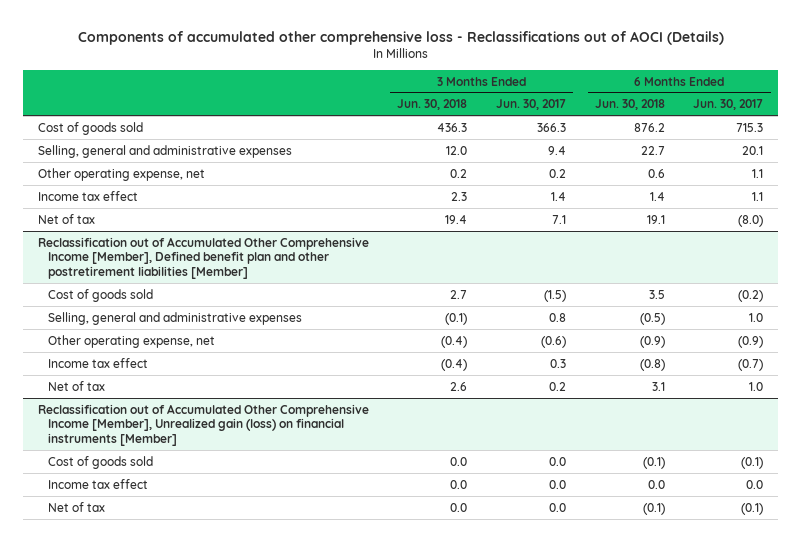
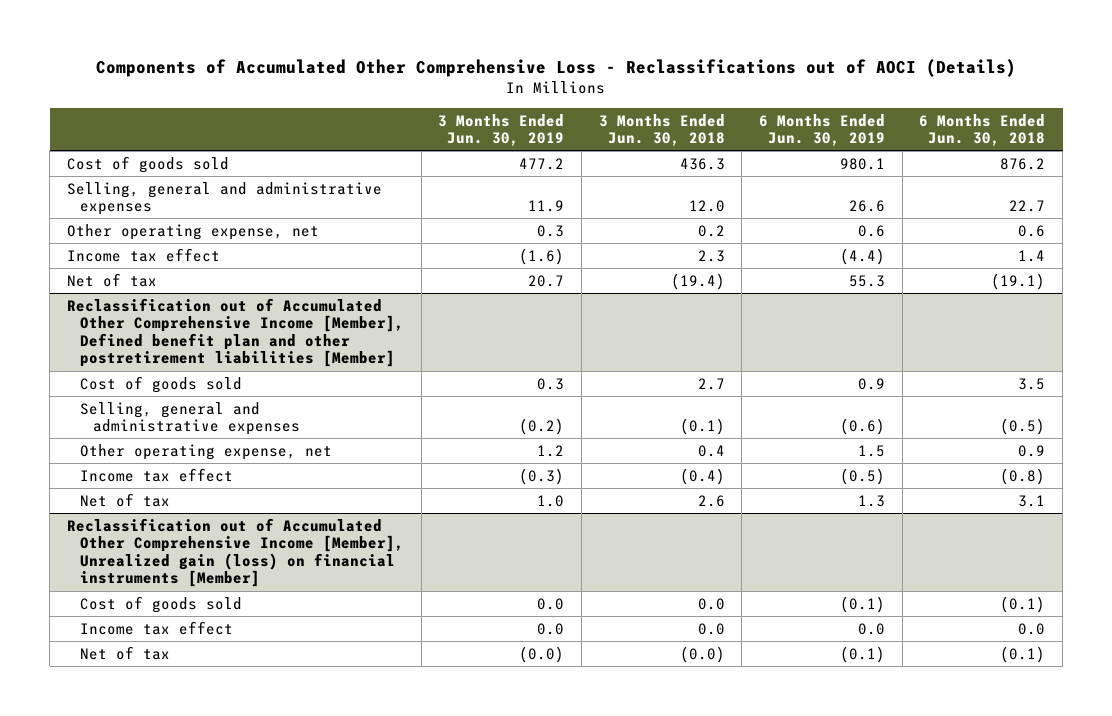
[77,30,724,45] Components of accumulated other comprehensive loss - Reclassifications out of AOCI (Details) -> [96,58,1017,77] Components of Accumulated Other Comprehensive Loss - Reclassifications out of AOCI (Details)
[496,99,567,111] Jun. 30, 2017 -> none
[693,99,764,111] Jun. 30, 2017 -> none
none -> [438,113,565,147] 3 Months Ended Jun. 30, 2019
none -> [759,113,886,147] 6 Months Ended Jun. 30, 2019
[445,214,468,224] 19.4 -> [670,272,725,290] (19.4)
[646,214,665,224] 19.1 -> [991,272,1046,290] (19.1)
[441,335,468,348] (0.4) -> [697,444,725,457] 0.4
[639,335,665,348] (0.9) -> [1018,444,1046,457] 0.9
[450,502,468,512] 0.0 -> [679,645,725,663] (0.0)

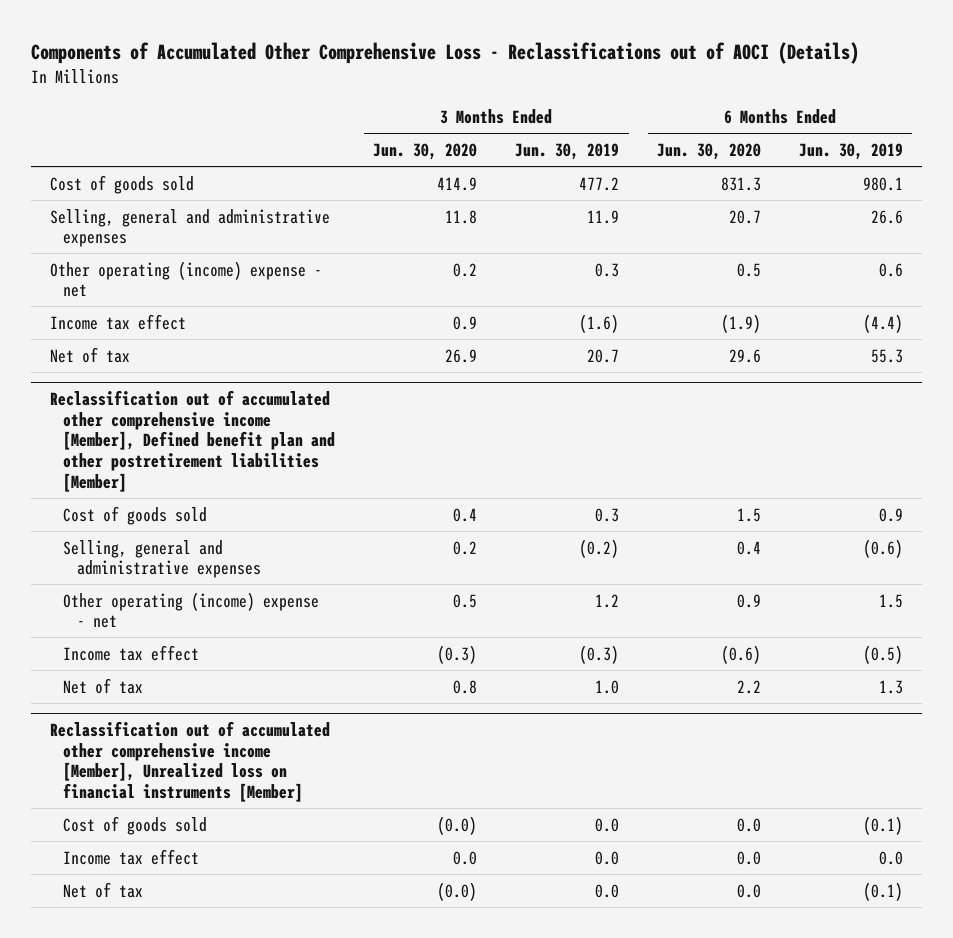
[598,113,725,147] 3 Months Ended Jun. 30, 2018 -> none
[919,113,1046,147] 6 Months Ended Jun. 30, 2018 -> none
none -> [373,142,478,160] Jun. 30, 2020
none -> [656,142,761,160] Jun. 30, 2020
[66,223,319,240] Other operating expense, net -> [50,260,323,298] Other operating (income) expense - net
[66,297,404,368] Reclassification out of Accumulated Other Comprehensive Income [Member], Defined benefit plan and other postretirement liabilities [Member] -> [50,389,336,492] Reclassification out of accumulated other comprehensive income [Member], Defined benefit plan and other postretirement liabilities [Member]
[79,443,332,460] Other operating expense, net -> [63,591,320,629] Other operating (income) expense - net
[66,517,404,588] Reclassification out of Accumulated Other Comprehensive Income [Member], Unrealized gain (loss) on financial instruments [Member] -> [50,720,331,802] Reclassification out of accumulated other comprehensive income [Member], Unrealized loss on financial instruments [Member]
[519,645,565,663] (0.0) -> [595,883,620,898] 0.0

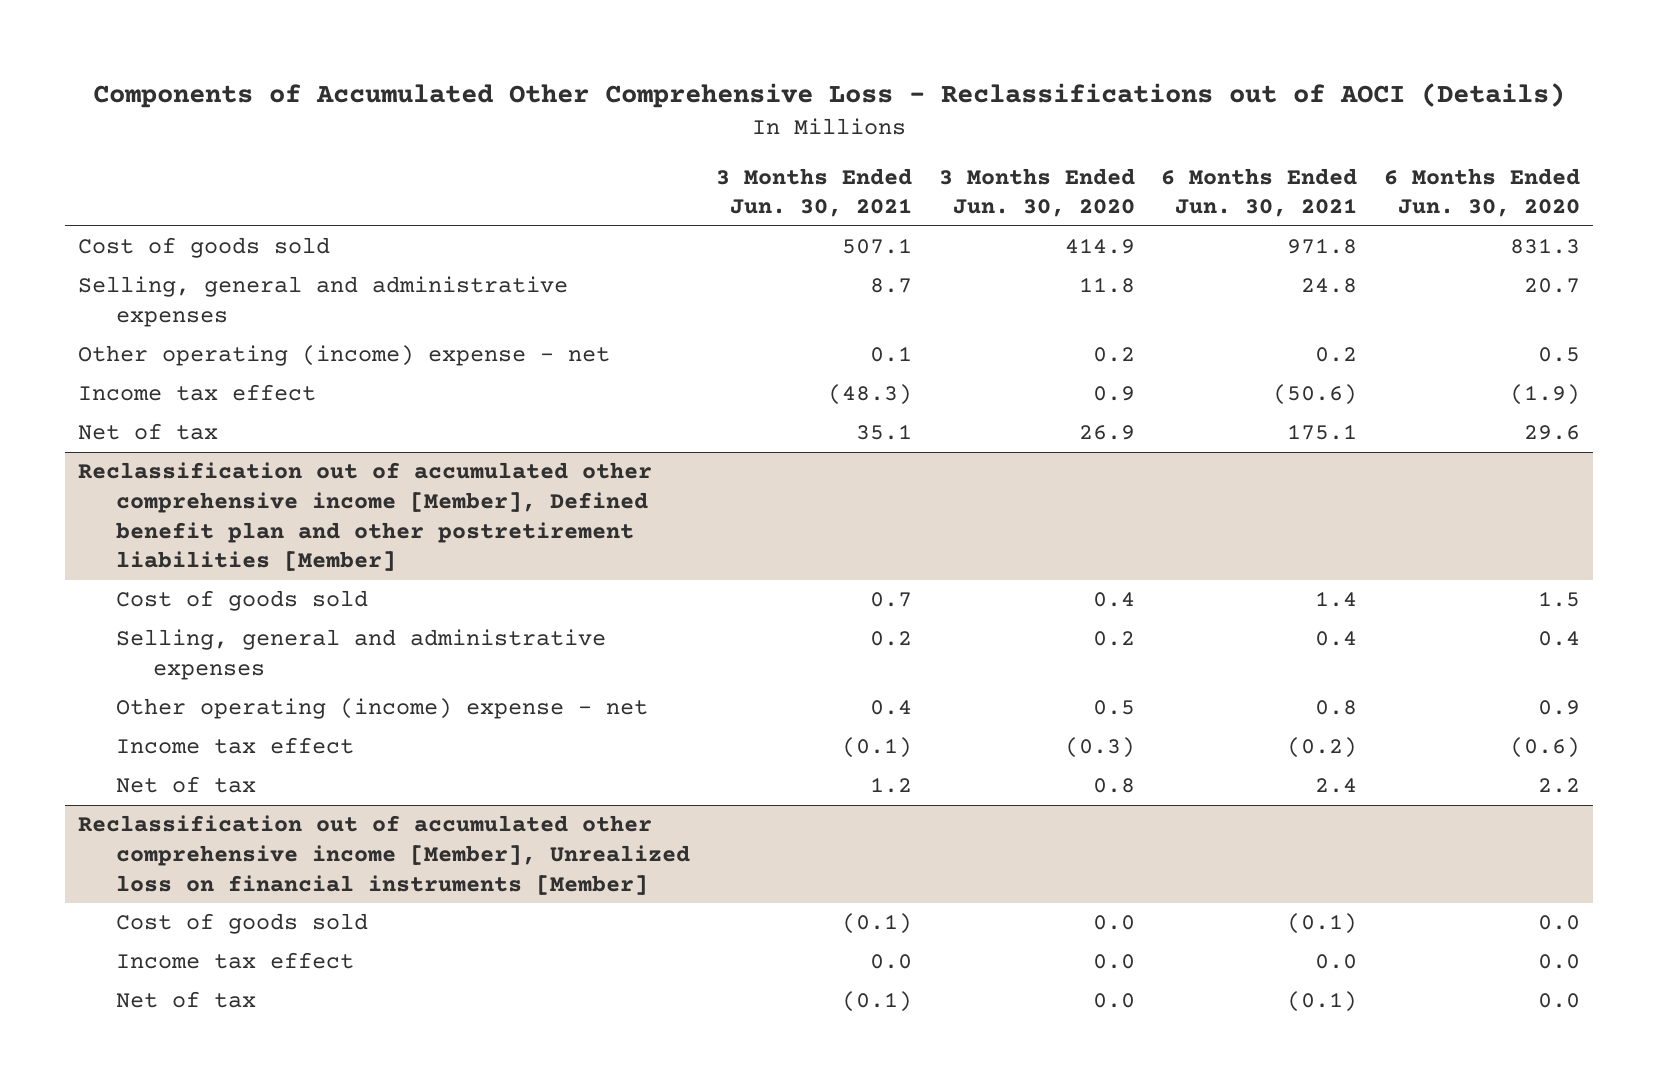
[515,142,620,160] Jun. 30, 2019 -> none
[798,142,903,160] Jun. 30, 2019 -> none
none -> [716,167,913,218] 3 Months Ended Jun. 30, 2021
none -> [1161,167,1358,218] 6 Months Ended Jun. 30, 2021
[437,815,478,835] (0.0) -> [1092,915,1135,931] 0.0
[437,881,478,901] (0.0) -> [1092,993,1135,1009] 0.0

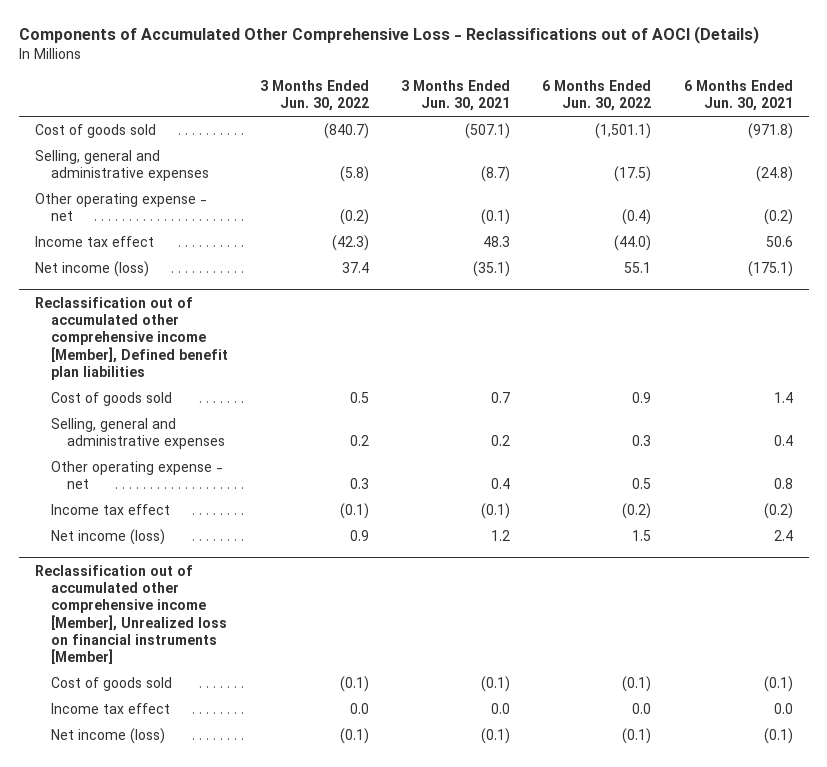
[938,167,1135,218] 3 Months Ended Jun. 30, 2020 -> none
[1383,167,1580,218] 6 Months Ended Jun. 30, 2020 -> none
none -> [260,79,370,112] 3 Months Ended Jun. 30, 2022
none -> [542,79,652,112] 6 Months Ended Jun. 30, 2022
[842,238,913,255] 507.1 -> [465,122,511,139] (507.1)
[1287,238,1358,255] 971.8 -> [747,122,793,139] (971.8)
[870,278,913,294] 8.7 -> [481,166,511,183] (8.7)
[1301,278,1358,294] 24.8 -> [755,166,793,183] (24.8)
[78,345,611,367] Other operating (income) expense - net -> [34,192,207,222] Other operating expense - net
[870,346,913,363] 0.1 -> [481,209,511,226] (0.1)
[1315,347,1358,363] 0.2 -> [763,209,793,226] (0.2)
[828,384,913,406] (48.3) -> [483,235,511,247] 48.3
[1273,384,1358,406] (50.6) -> [765,235,793,247] 50.6
[78,423,219,441] Net of tax -> [34,260,149,277] Net income (loss)
[856,424,913,441] 35.1 -> [473,260,511,277] (35.1)
[1287,424,1358,441] 175.1 -> [747,260,793,277] (175.1)
[78,462,653,572] Reclassification out of accumulated other comprehensive income [Member], Defined benefit plan and other postretirement liabilities [Member] -> [34,296,228,380] Reclassification out of accumulated other comprehensive income [Member], Defined benefit plan liabilities
[115,698,648,720] Other operating (income) expense - net -> [50,460,223,490] Other operating expense - net
[115,776,256,794] Net of tax -> [50,528,165,545] Net income (loss)
[115,991,256,1009] Net of tax -> [50,727,165,744] Net income (loss)

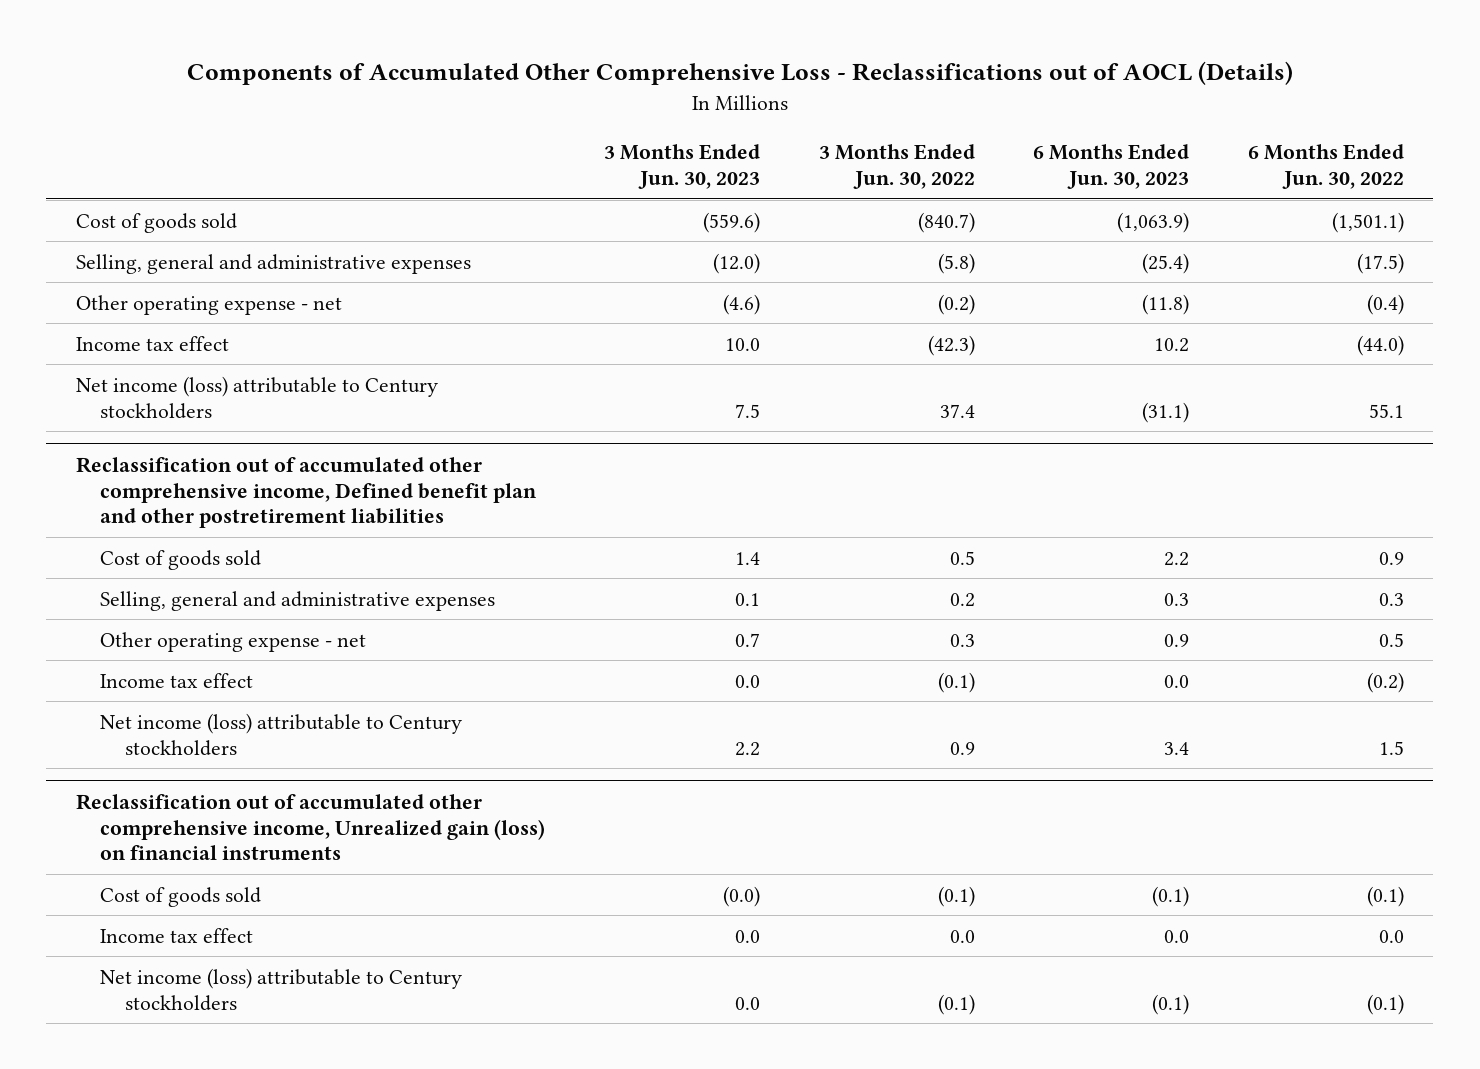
[18,26,759,45] Components of Accumulated Other Comprehensive Loss - Reclassifications out of AOCI (Details) -> [186,61,1293,86] Components of Accumulated Other Comprehensive Loss - Reclassifications out of AOCL (Details)
[401,79,511,112] 3 Months Ended Jun. 30, 2021 -> none
[683,79,793,112] 6 Months Ended Jun. 30, 2021 -> none
none -> [603,144,760,189] 3 Months Ended Jun. 30, 2023
none -> [1033,144,1190,189] 6 Months Ended Jun. 30, 2023
[34,260,149,277] Net income (loss) -> [75,375,438,419] Net income (loss) attributable to Century stockholders
[34,296,228,380] Reclassification out of accumulated other comprehensive income [Member], Defined benefit plan liabilities -> [75,456,538,529] Reclassification out of accumulated other comprehensive income, Defined benefit plan and other postretirement liabilities
[50,528,165,545] Net income (loss) -> [100,712,463,756] Net income (loss) attributable to Century stockholders
[34,564,227,665] Reclassification out of accumulated other comprehensive income [Member], Unrealized loss on financial instruments [Member] -> [75,793,546,861] Reclassification out of accumulated other comprehensive income, Unrealized gain (loss) on financial instruments
[50,727,165,744] Net income (loss) -> [100,967,463,1011] Net income (loss) attributable to Century stockholders

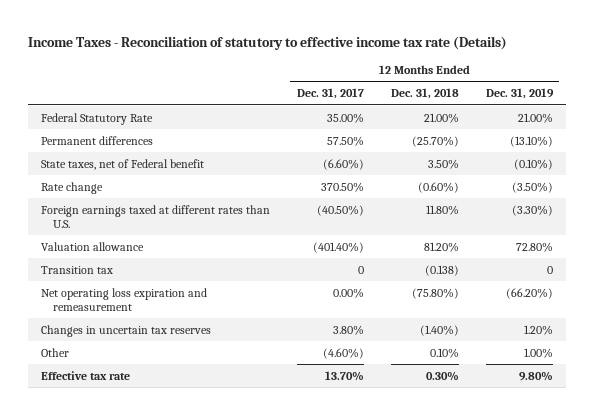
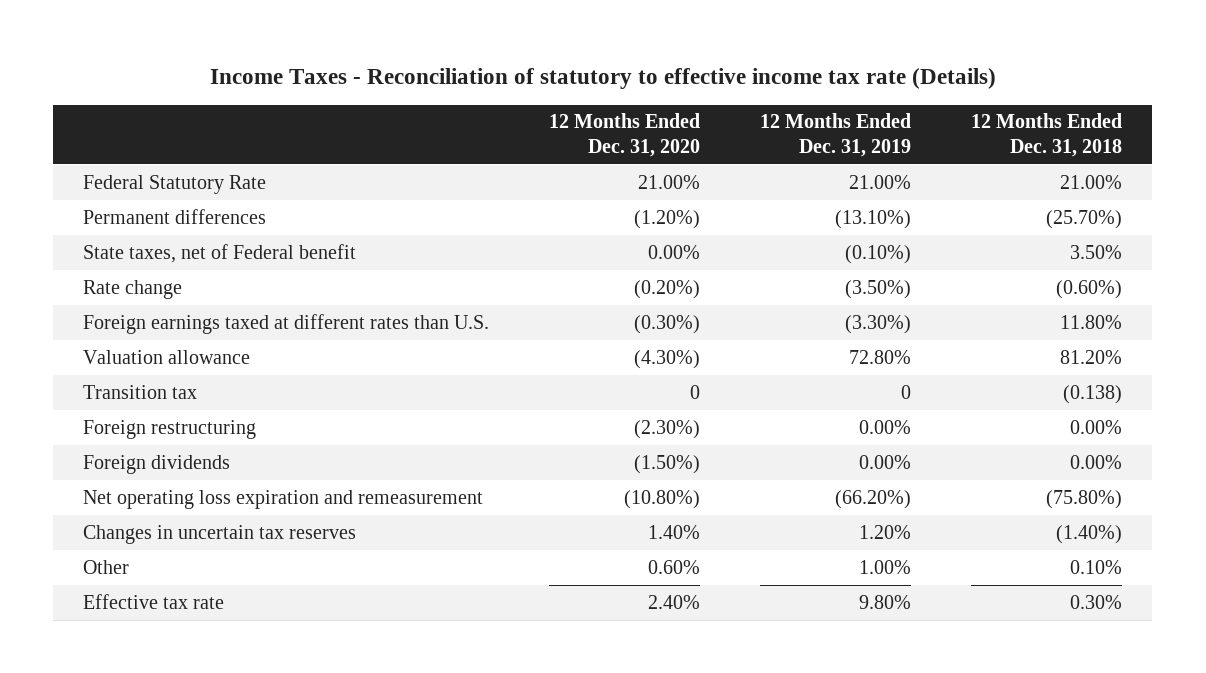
[297,88,365,100] Dec. 31, 2017 -> none
none -> [549,113,701,157] 12 Months Ended Dec. 31, 2020
none -> [83,419,257,439] Foreign restructuring
none -> [83,454,231,474] Foreign dividends

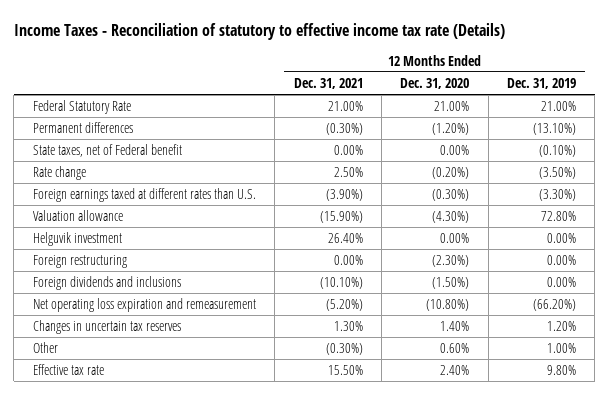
[971,113,1123,157] 12 Months Ended Dec. 31, 2018 -> none
none -> [293,77,363,89] Dec. 31, 2021
[83,384,198,399] Transition tax -> none
none -> [32,232,122,247] Helguvik investment
[83,454,231,474] Foreign dividends -> [32,276,181,291] Foreign dividends and inclusions

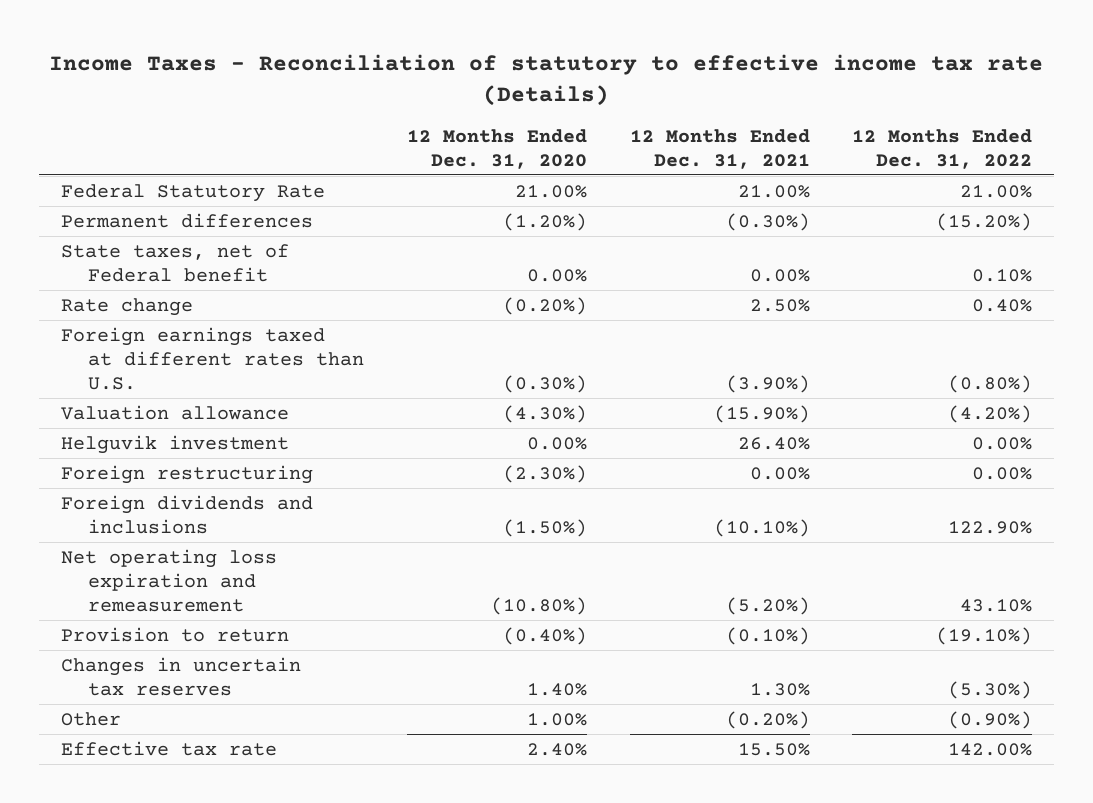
[506,77,576,89] Dec. 31, 2019 -> none
none -> [852,128,1033,169] 12 Months Ended Dec. 31, 2022
none -> [60,626,289,642] Provision to return
[325,343,363,356] (0.30%) -> [725,710,810,729] (0.20%)
[440,343,470,354] 0.60% -> [526,712,587,726] 1.00%

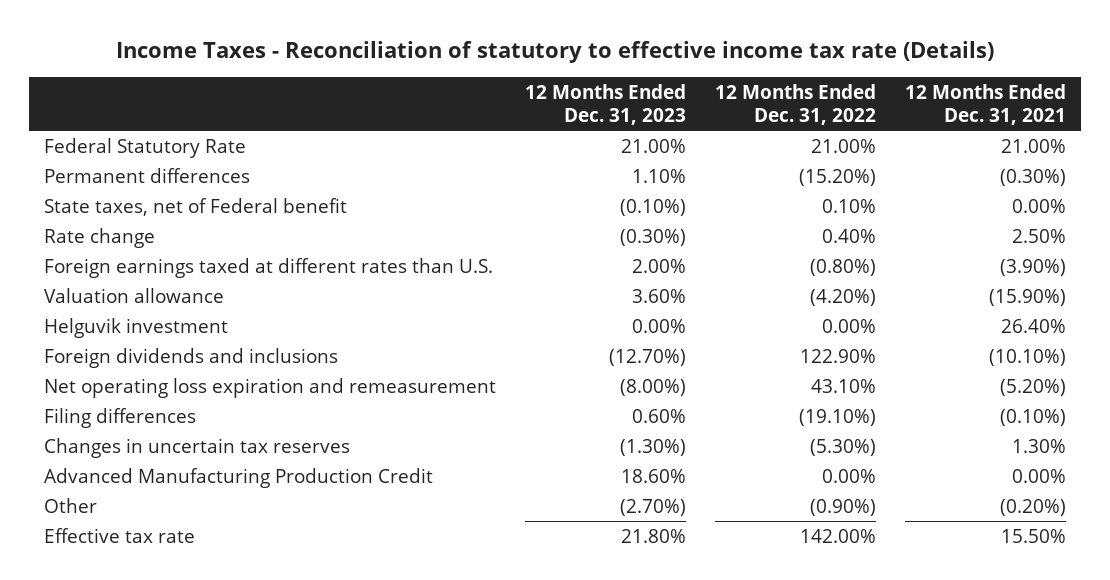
[406,128,587,169] 12 Months Ended Dec. 31, 2020 -> none
none -> [524,84,686,125] 12 Months Ended Dec. 31, 2023
[60,464,313,484] Foreign restructuring -> none
[60,626,289,642] Provision to return -> [43,407,196,428] Filing differences
none -> [43,467,433,488] Advanced Manufacturing Production Credit

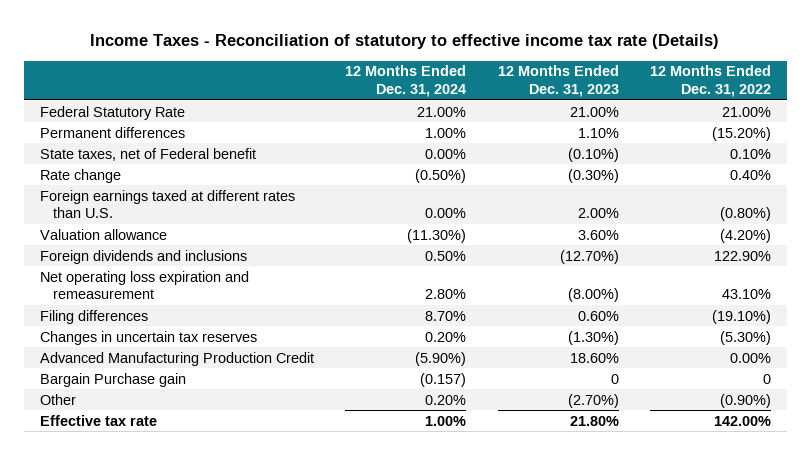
[905,84,1067,125] 12 Months Ended Dec. 31, 2021 -> none
none -> [345,65,467,98] 12 Months Ended Dec. 31, 2024
[43,317,228,338] Helguvik investment -> none
none -> [39,372,186,387] Bargain Purchase gain

